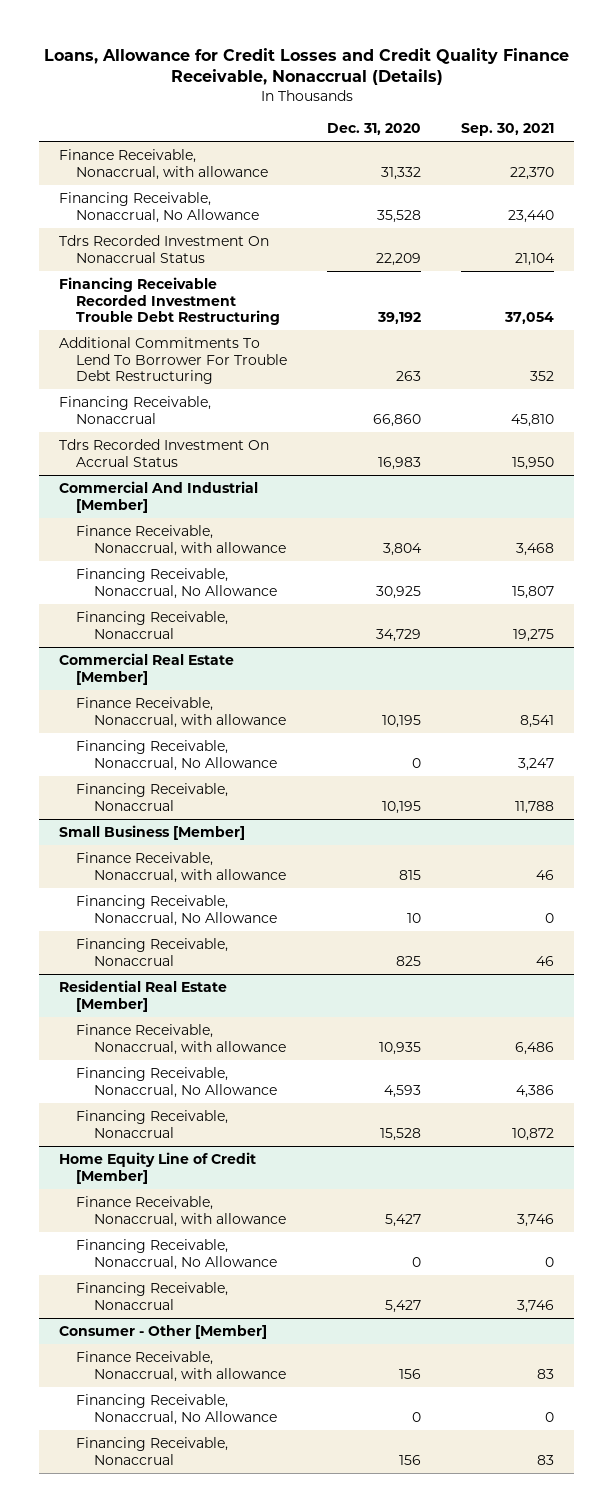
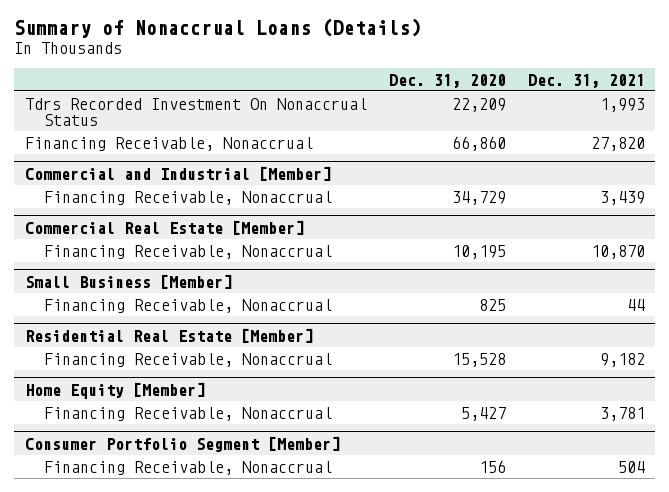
[43,47,569,86] Loans, Allowance for Credit Losses and Credit Quality Finance Receivable, Nonaccrual (Details) -> [14,18,422,39] Summary of Nonaccrual Loans (Details)
[461,122,555,136] Sep. 30, 2021 -> none
none -> [527,73,645,88] Dec. 31, 2021
[59,148,269,180] Finance Receivable, Nonaccrual, with allowance -> none
[59,191,260,223] Financing Receivable, Nonaccrual, No Allowance -> none
[59,276,281,326] Financing Receivable Recorded Investment Trouble Debt Restructuring -> none
[59,336,288,385] Additional Commitments To Lend To Borrower For Trouble Debt Restructuring -> none
[59,438,270,467] Tdrs Recorded Investment On Accrual Status -> none
[76,524,286,556] Finance Receivable, Nonaccrual, with allowance -> none
[76,567,277,599] Financing Receivable, Nonaccrual, No Allowance -> none
[59,480,259,513] Commercial And Industrial [Member] -> [24,165,331,181] Commercial and Industrial [Member]
[76,696,286,728] Finance Receivable, Nonaccrual, with allowance -> none
[76,739,277,771] Financing Receivable, Nonaccrual, No Allowance -> none
[76,851,286,883] Finance Receivable, Nonaccrual, with allowance -> none
[76,894,277,926] Financing Receivable, Nonaccrual, No Allowance -> none
[76,1023,286,1055] Finance Receivable, Nonaccrual, with allowance -> none
[76,1066,277,1098] Financing Receivable, Nonaccrual, No Allowance -> none
[76,1195,286,1227] Finance Receivable, Nonaccrual, with allowance -> none
[76,1238,277,1270] Financing Receivable, Nonaccrual, No Allowance -> none
[59,1151,257,1184] Home Equity Line of Credit [Member] -> [24,381,205,399] Home Equity [Member]
[76,1350,286,1382] Finance Receivable, Nonaccrual, with allowance -> none
[76,1393,277,1425] Financing Receivable, Nonaccrual, No Allowance -> none
[59,1324,268,1339] Consumer - Other [Member] -> [24,435,340,452] Consumer Portfolio Segment [Member]

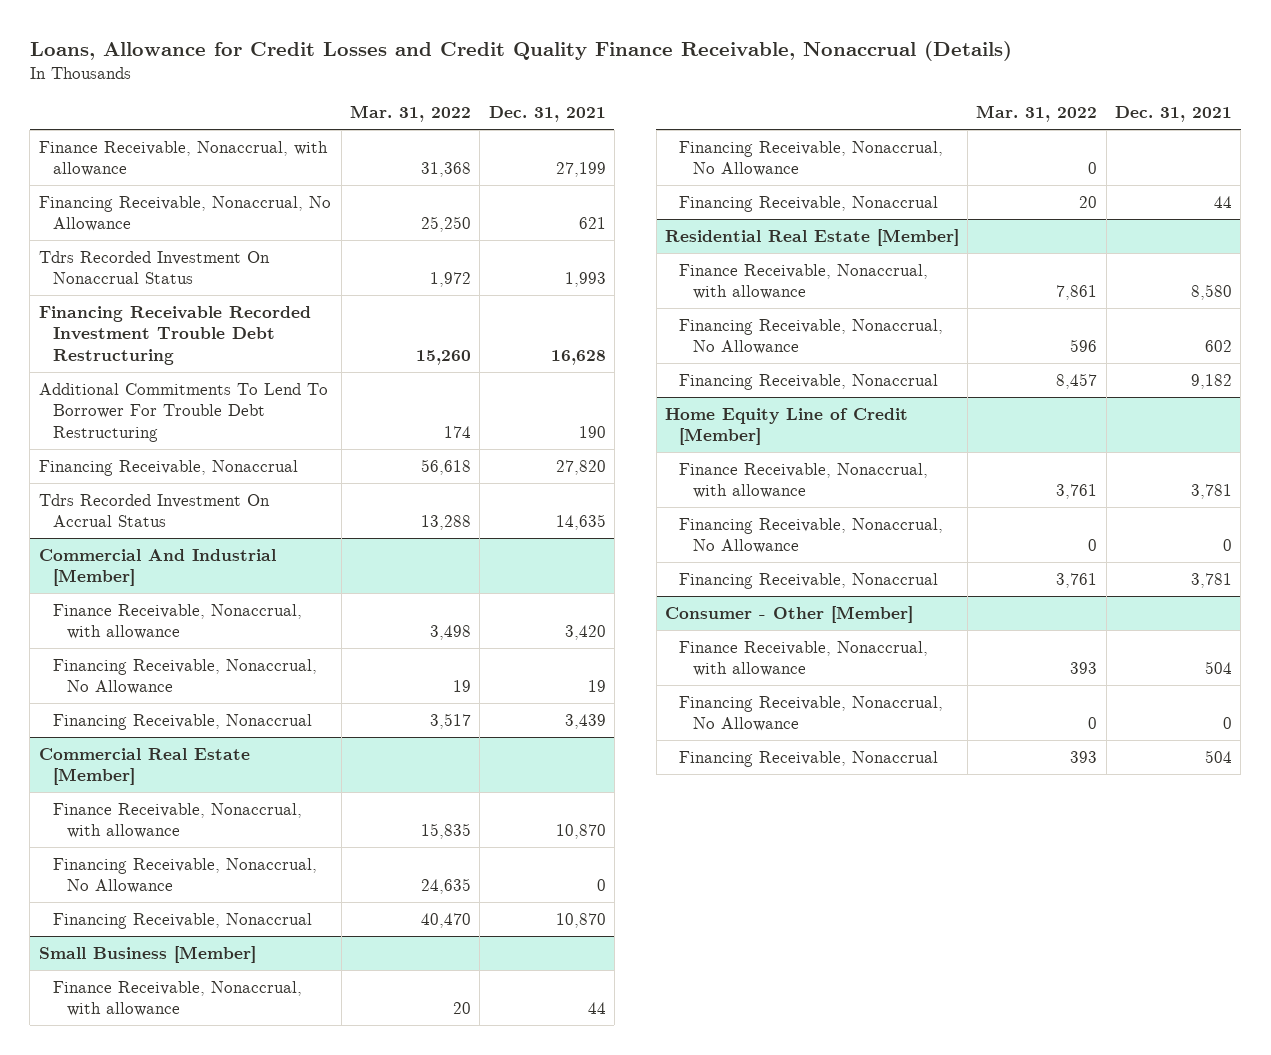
[14,18,422,39] Summary of Nonaccrual Loans (Details) -> [29,40,1012,61] Loans, Allowance for Credit Losses and Credit Quality Finance Receivable, Nonaccrual (Details)
[388,73,506,88] Dec. 31, 2020 -> none
none -> [350,105,472,123] Mar. 31, 2022
none -> [38,140,328,177] Finance Receivable, Nonaccrual, with allowance
none -> [38,195,331,232] Financing Receivable, Nonaccrual, No Allowance
none -> [38,305,311,365] Financing Receivable Recorded Investment Trouble Debt Restructuring
none -> [38,382,328,442] Additional Commitments To Lend To Borrower For Trouble Debt Restructuring
none -> [38,493,270,528] Tdrs Recorded Investment On Accrual Status
[24,165,331,181] Commercial and Industrial [Member] -> [38,548,276,587] Commercial And Industrial [Member]
none -> [52,603,302,640] Finance Receivable, Nonaccrual, with allowance
none -> [52,658,317,695] Financing Receivable, Nonaccrual, No Allowance
none -> [52,802,302,839] Finance Receivable, Nonaccrual, with allowance
none -> [52,857,317,894] Financing Receivable, Nonaccrual, No Allowance
none -> [52,980,302,1017] Finance Receivable, Nonaccrual, with allowance
none -> [679,140,944,177] Financing Receivable, Nonaccrual, No Allowance
none -> [679,263,929,300] Finance Receivable, Nonaccrual, with allowance
none -> [679,318,944,355] Financing Receivable, Nonaccrual, No Allowance
[24,381,205,399] Home Equity [Member] -> [665,407,909,446] Home Equity Line of Credit [Member]
none -> [679,462,929,499] Finance Receivable, Nonaccrual, with allowance
none -> [679,517,944,554] Financing Receivable, Nonaccrual, No Allowance
[24,435,340,452] Consumer Portfolio Segment [Member] -> [665,605,914,623] Consumer - Other [Member]
none -> [679,640,929,677] Finance Receivable, Nonaccrual, with allowance
none -> [679,695,944,732] Financing Receivable, Nonaccrual, No Allowance

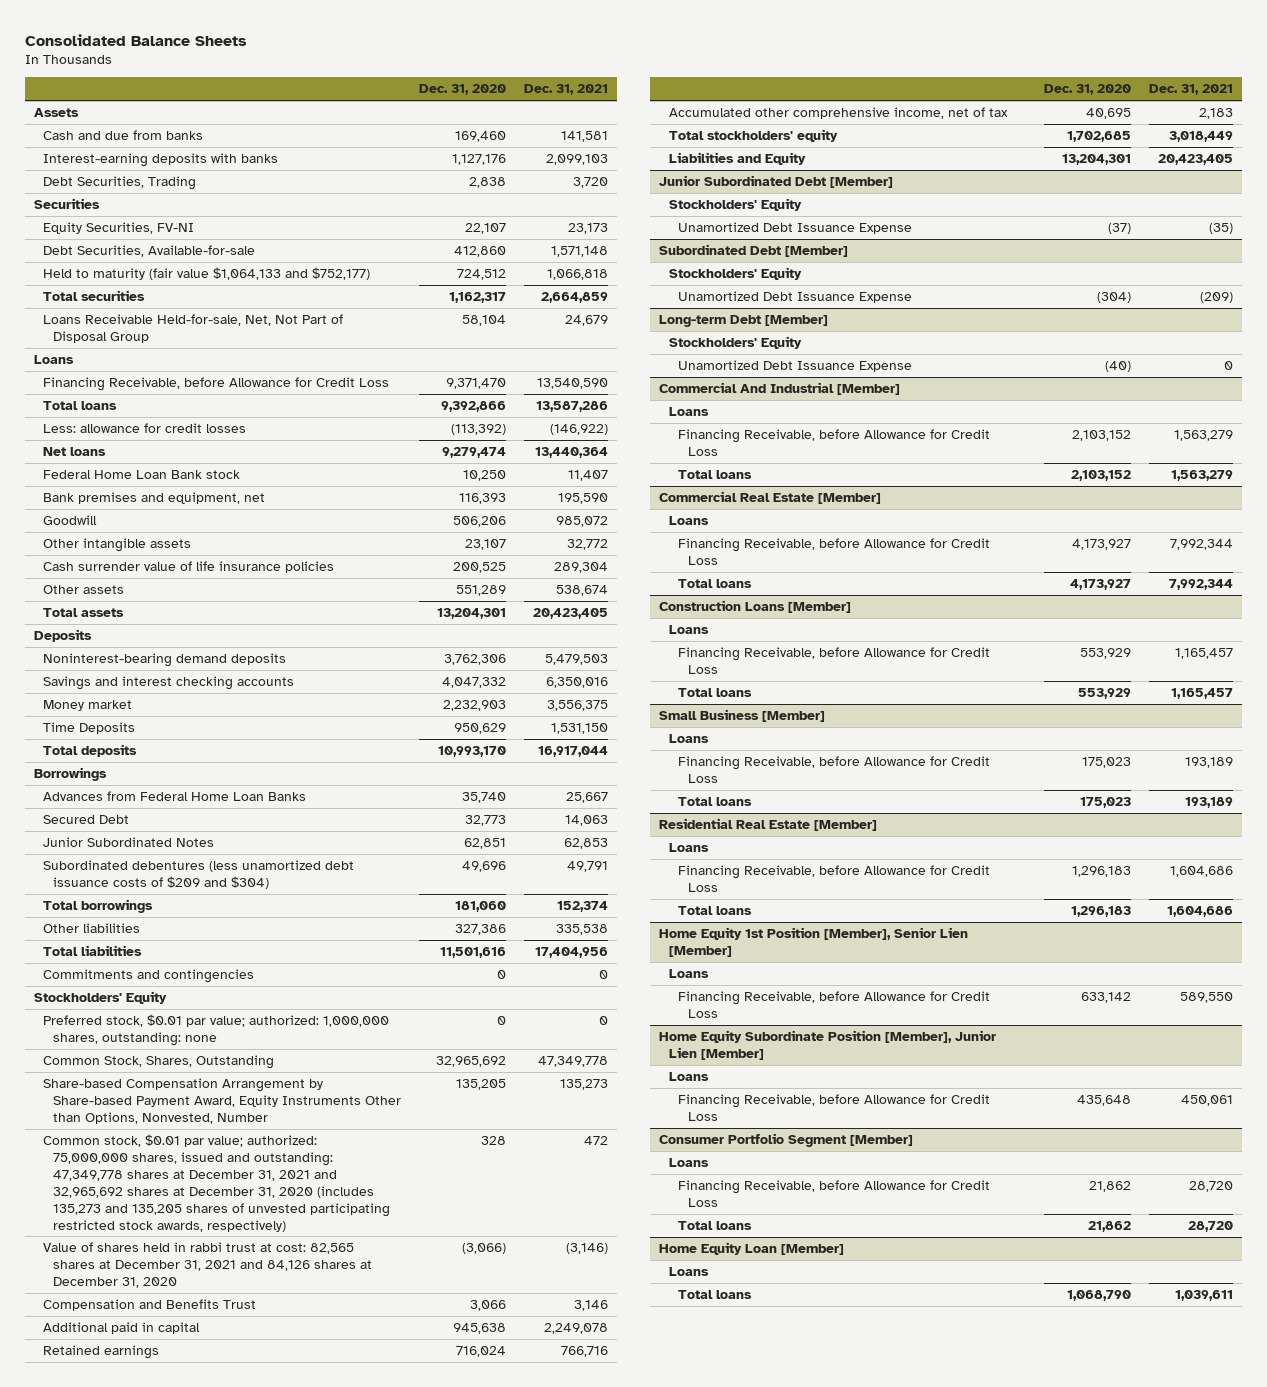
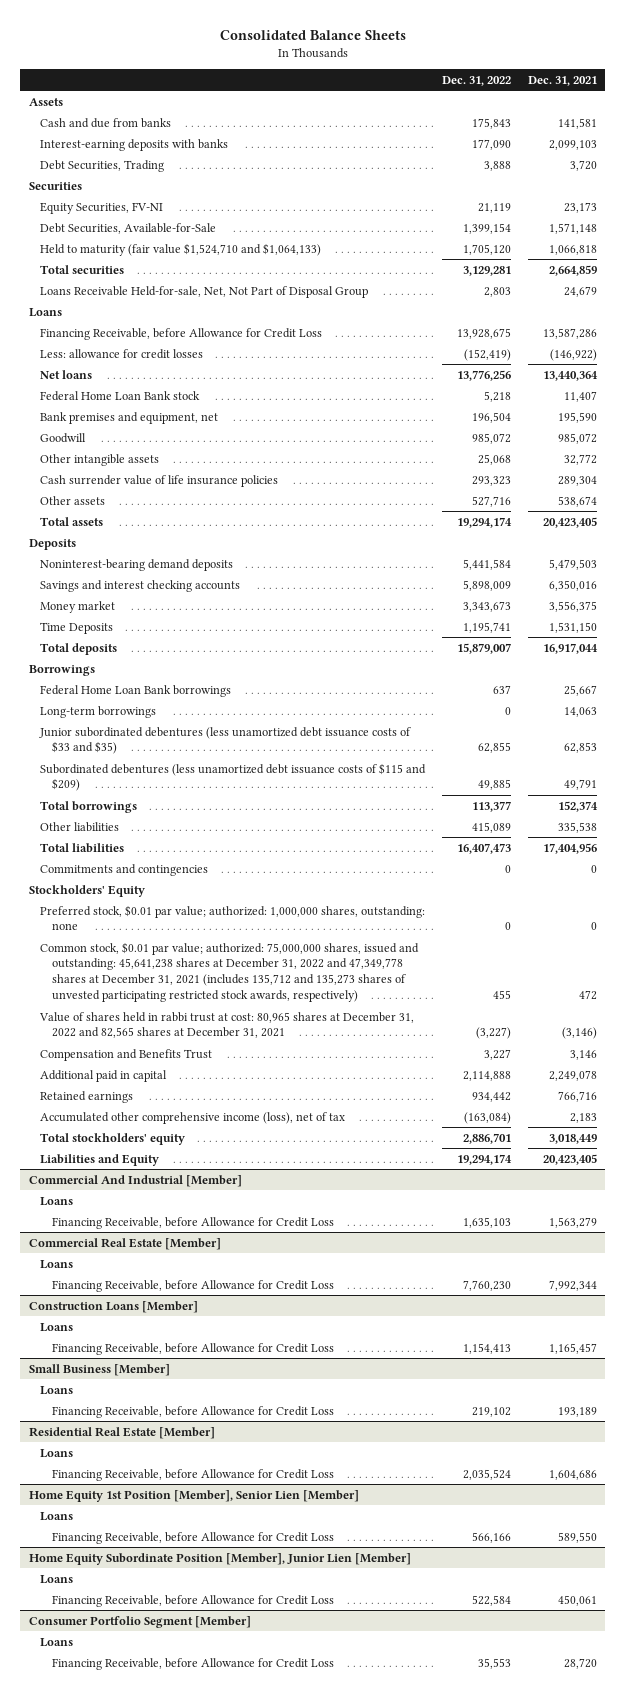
[418,84,506,96] Dec. 31, 2020 -> none
none -> [442,75,512,86] Dec. 31, 2022
[43,244,256,257] Debt Securities, Available-for-sale -> [40,222,217,234] Debt Securities, Available-for-Sale
[43,266,371,280] Held to maturity (fair value $1,064,133 and $752,177) -> [40,242,322,256] Held to maturity (fair value $1,524,710 and $1,064,133)
[43,400,118,410] Total loans -> none
[536,377,608,389] 13,540,590 -> [542,327,597,339] 13,587,286
[43,790,307,801] Advances from Federal Home Loan Banks -> [40,684,232,697] Federal Home Loan Bank borrowings
[43,814,130,824] Secured Debt -> [40,705,157,718] Long-term borrowings
[43,836,215,847] Junior Subordinated Notes -> [39,726,412,755] Junior subordinated debentures (less unamortized debt issuance costs of $33 and $35)
[43,859,355,889] Subordinated debentures (less unamortized debt issuance costs of $209 and $304) -> [40,762,427,792] Subordinated debentures (less unamortized debt issuance costs of $115 and $209)
[43,1054,275,1069] Common Stock, Shares, Outstanding -> none
[43,1077,401,1124] Share-based Compensation Arrangement by Share-based Payment Award, Equity Instruments Other than Options, Nonvested, Number -> none
[43,1133,390,1232] Common stock, $0.01 par value; authorized: 75,000,000 shares, issued and outstanding: 47,349,778 shares at December 31, 2021 and 32,965,692 shares at December 31, 2020 (includes 135,273 and 135,205 shares of unvested participating restricted stock awards, respectively) -> [40,941,420,1003] Common stock, $0.01 par value; authorized: 75,000,000 shares, issued and outstanding: 45,641,238 shares at December 31, 2022 and 47,349,778 shares at December 31, 2021 (includes 135,712 and 135,273 shares of unvested participating restricted stock awards, respectively)
[43,1241,372,1288] Value of shares held in rabbi trust at cost: 82,565 shares at December 31, 2021 and 84,126 shares at December 31, 2020 -> [39,1011,415,1039] Value of shares held in rabbi trust at cost: 80,965 shares at December 31, 2022 and 82,565 shares at December 31, 2021
[668,106,1008,119] Accumulated other comprehensive income, net of tax -> [40,1111,346,1124] Accumulated other comprehensive income (loss), net of tax
[659,174,894,188] Junior Subordinated Debt [Member] -> none
[668,197,802,211] Stockholders' Equity -> none
[678,221,913,234] Unamortized Debt Issuance Expense -> none
[659,243,849,257] Subordinated Debt [Member] -> none
[668,266,802,280] Stockholders' Equity -> none
[678,290,913,303] Unamortized Debt Issuance Expense -> none
[659,314,829,327] Long-term Debt [Member] -> none
[668,335,802,349] Stockholders' Equity -> none
[678,359,913,372] Unamortized Debt Issuance Expense -> none
[678,469,753,479] Total loans -> none
[678,578,753,588] Total loans -> none
[678,687,753,697] Total loans -> none
[678,796,753,806] Total loans -> none
[678,905,753,915] Total loans -> none
[678,1220,753,1230] Total loans -> none
[659,1241,845,1255] Home Equity Loan [Member] -> none
[668,1266,709,1276] Loans -> none
[678,1289,753,1299] Total loans -> none

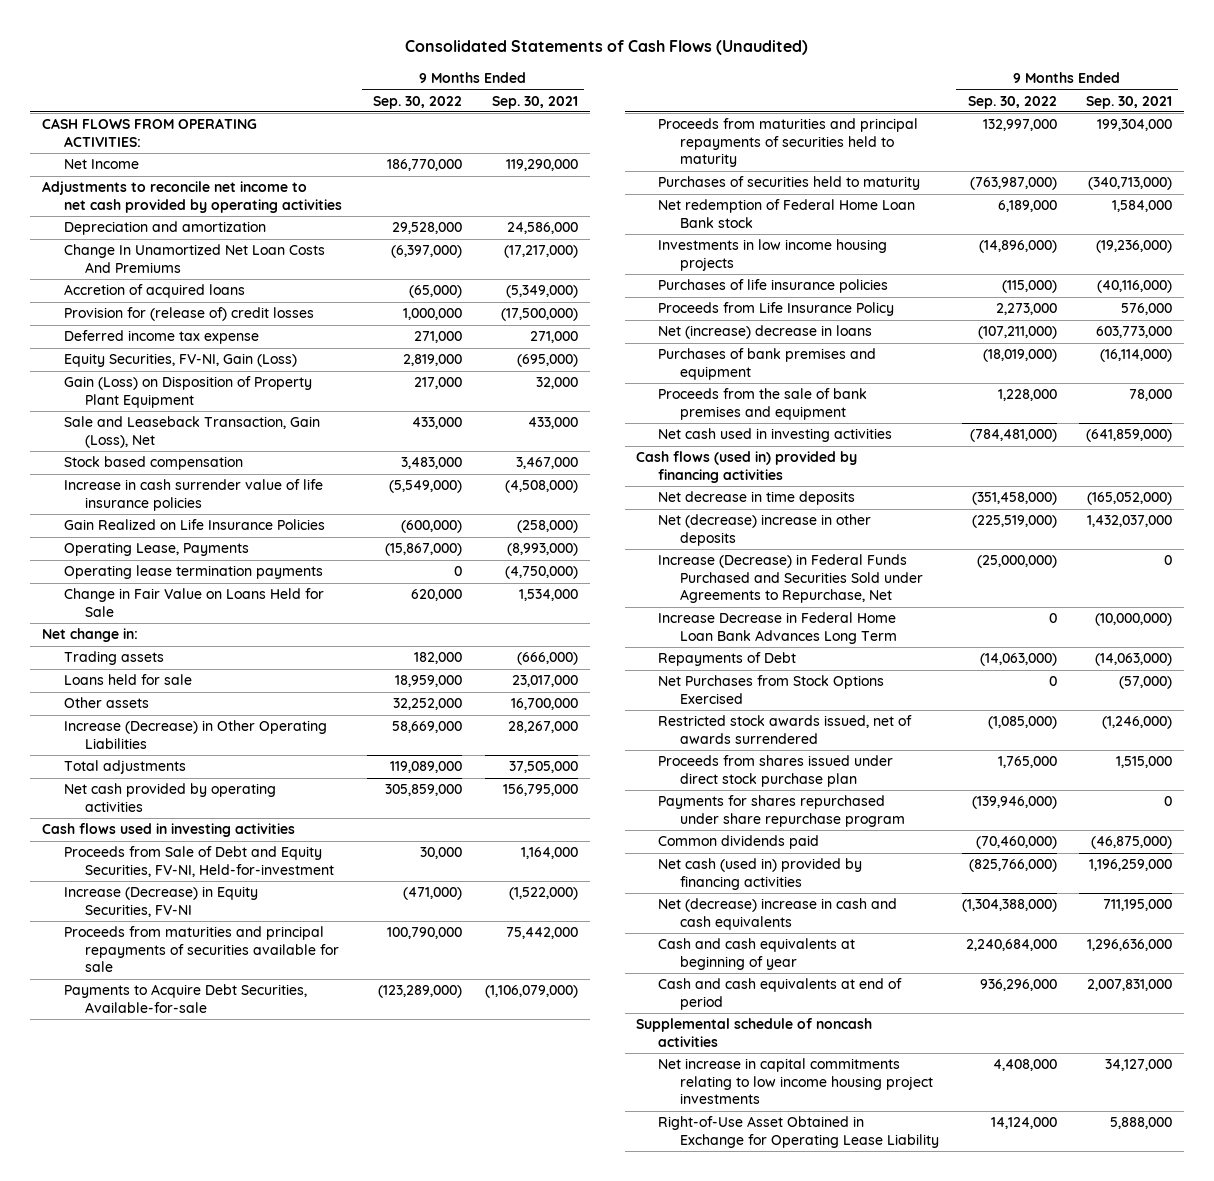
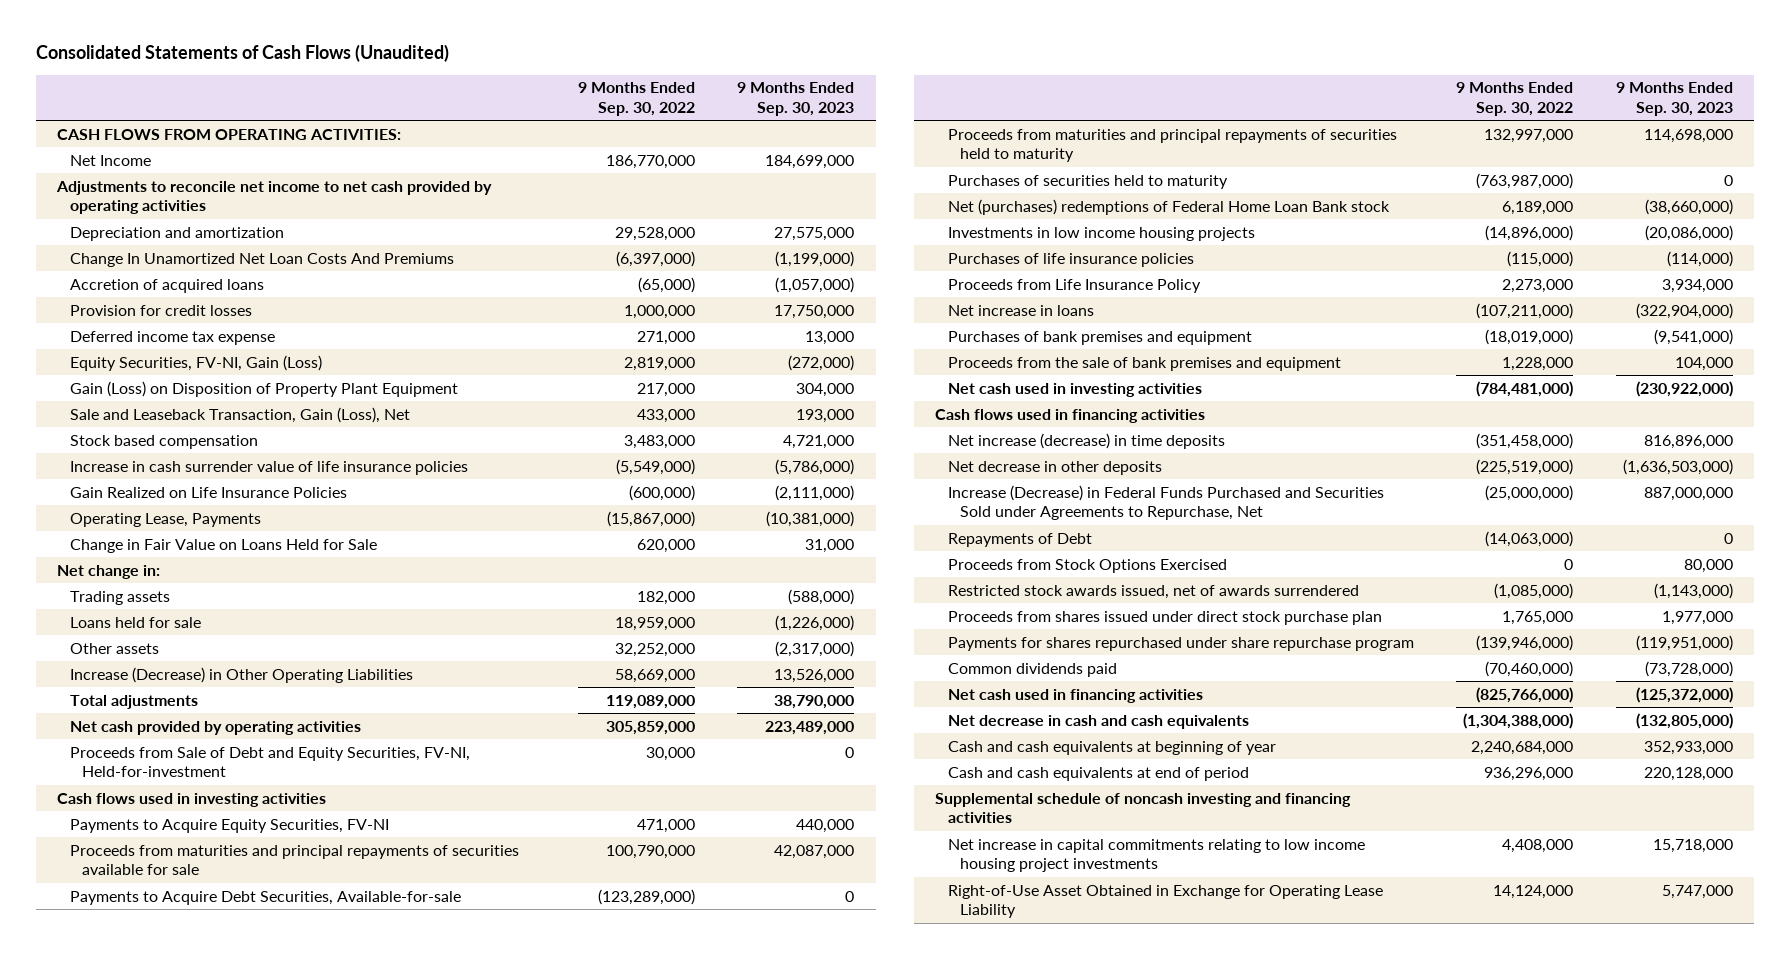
[492,95,579,109] Sep. 30, 2021 -> none
none -> [737,82,855,116] 9 Months Ended Sep. 30, 2023
[63,307,314,322] Provision for (release of) credit losses -> [69,304,252,316] Provision for credit losses
[63,565,323,580] Operating lease termination payments -> none
[63,886,258,917] Increase (Decrease) in Equity Securities, FV-NI -> none
[41,823,295,838] Cash flows used in investing activities -> [56,792,326,807] Cash flows used in investing activities
none -> [69,818,389,833] Payments to Acquire Equity Securities, FV-NI
[657,199,915,228] Net redemption of Federal Home Loan Bank stock -> [947,198,1390,215] Net (purchases) redemptions of Federal Home Loan Bank stock
[657,325,872,340] Net (increase) decrease in loans -> [947,304,1094,316] Net increase in loans
[636,451,858,483] Cash flows (used in) provided by financing activities -> [935,408,1206,423] Cash flows used in financing activities
[657,491,855,506] Net decrease in time deposits -> [947,432,1225,449] Net increase (decrease) in time deposits
[657,514,871,546] Net (decrease) increase in other deposits -> [947,460,1162,475] Net decrease in other deposits
[657,612,897,644] Increase Decrease in Federal Home Loan Bank Advances Long Term -> none
[657,675,884,704] Net Purchases from Stock Options Exercised -> [947,558,1227,573] Proceeds from Stock Options Exercised
[657,858,862,890] Net cash (used in) provided by financing activities -> [947,688,1203,703] Net cash used in financing activities
[657,898,897,930] Net (decrease) increase in cash and cash equivalents -> [947,714,1249,729] Net decrease in cash and cash equivalents
[636,1018,873,1047] Supplemental schedule of noncash activities -> [935,792,1352,824] Supplemental schedule of noncash investing and financing activities

